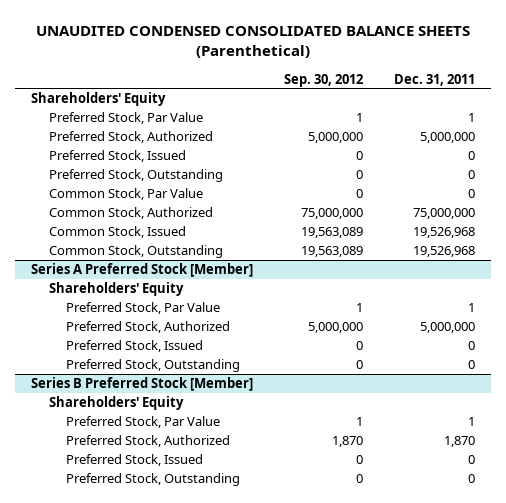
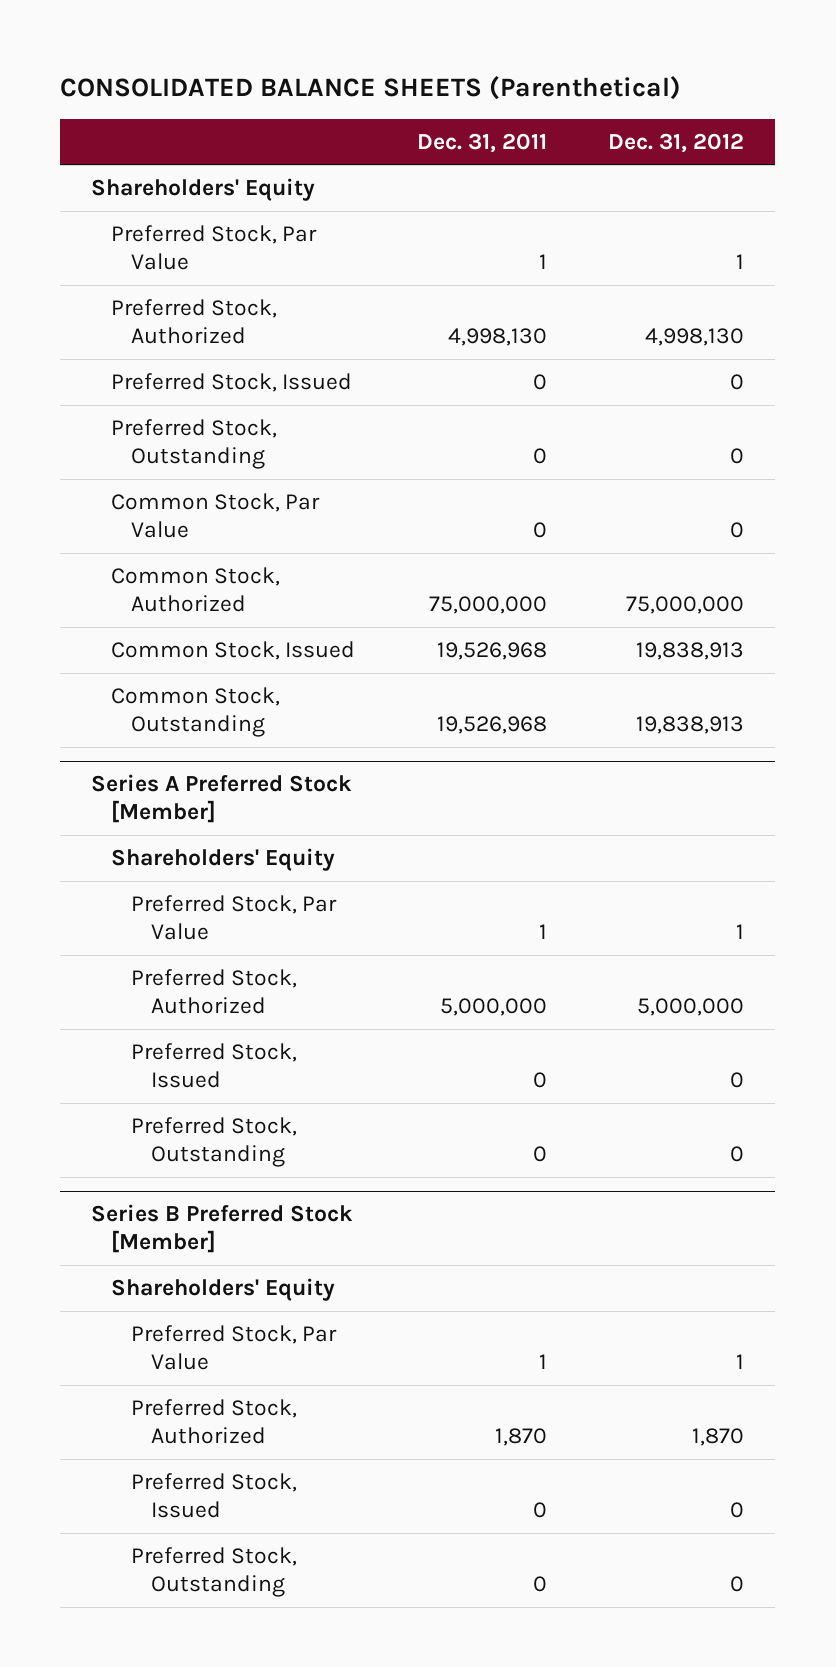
[36,25,471,59] UNAUDITED CONDENSED CONSOLIDATED BALANCE SHEETS (Parenthetical) -> [60,75,682,100] CONSOLIDATED BALANCE SHEETS (Parenthetical)
[284,73,364,87] Sep. 30, 2012 -> none
none -> [608,132,745,153] Dec. 31, 2012
[420,132,476,144] 5,000,000 -> [447,328,547,347] 4,998,130

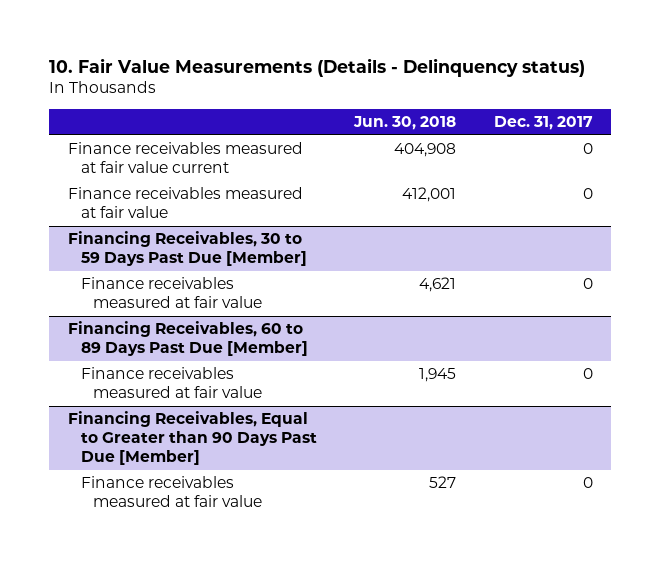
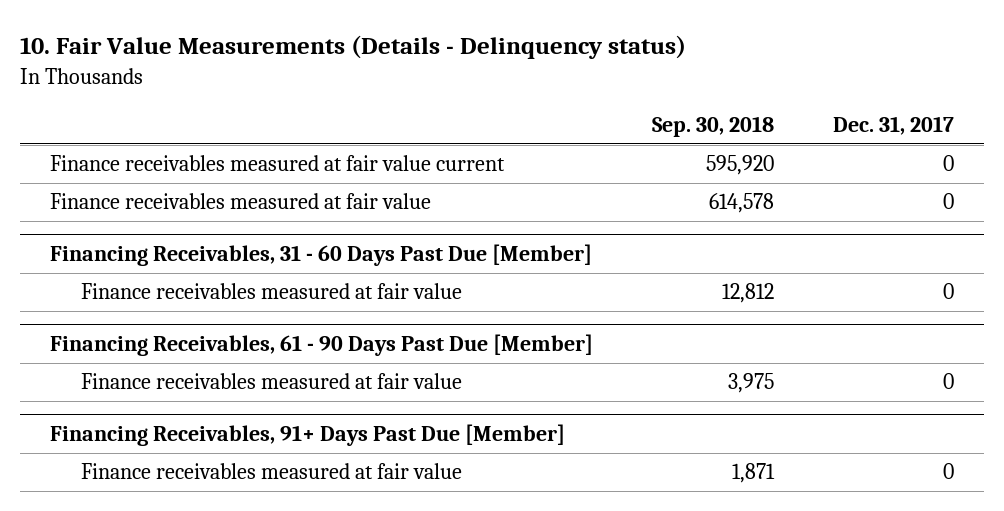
[353,116,457,131] Jun. 30, 2018 -> none
none -> [652,116,775,138] Sep. 30, 2018
[67,231,307,267] Financing Receivables, 30 to 59 Days Past Due [Member] -> [49,244,592,267] Financing Receivables, 31 - 60 Days Past Due [Member]
[67,321,308,357] Financing Receivables, 60 to 89 Days Past Due [Member] -> [49,334,593,357] Financing Receivables, 61 - 90 Days Past Due [Member]
[67,411,317,466] Financing Receivables, Equal to Greater than 90 Days Past Due [Member] -> [49,424,565,447] Financing Receivables, 91+ Days Past Due [Member]

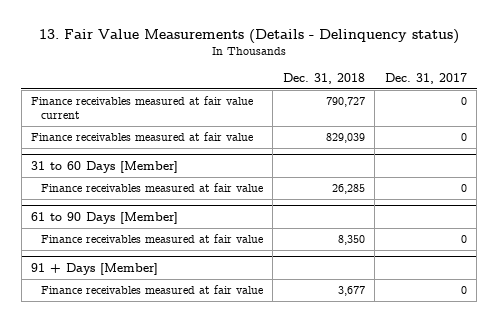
[20,35,687,60] 10. Fair Value Measurements (Details - Delinquency status) -> [39,29,460,45] 13. Fair Value Measurements (Details - Delinquency status)
[652,116,775,138] Sep. 30, 2018 -> none
none -> [282,72,365,84] Dec. 31, 2018
[49,244,592,267] Financing Receivables, 31 - 60 Days Past Due [Member] -> [31,161,179,174] 31 to 60 Days [Member]
[49,334,593,357] Financing Receivables, 61 - 90 Days Past Due [Member] -> [31,212,179,225] 61 to 90 Days [Member]
[49,424,565,447] Financing Receivables, 91+ Days Past Due [Member] -> [31,263,159,276] 91 + Days [Member]

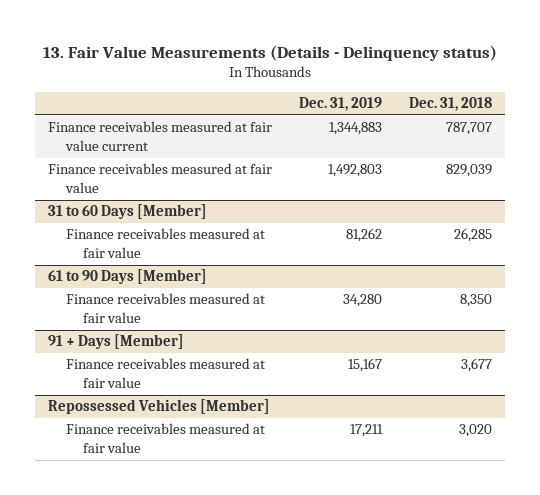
[384,72,467,84] Dec. 31, 2017 -> none
none -> [299,97,383,112] Dec. 31, 2019
[325,97,365,108] 790,727 -> [445,122,492,136] 787,707
none -> [48,399,271,415] Repossessed Vehicles [Member]
none -> [65,423,265,454] Finance receivables measured at fair value

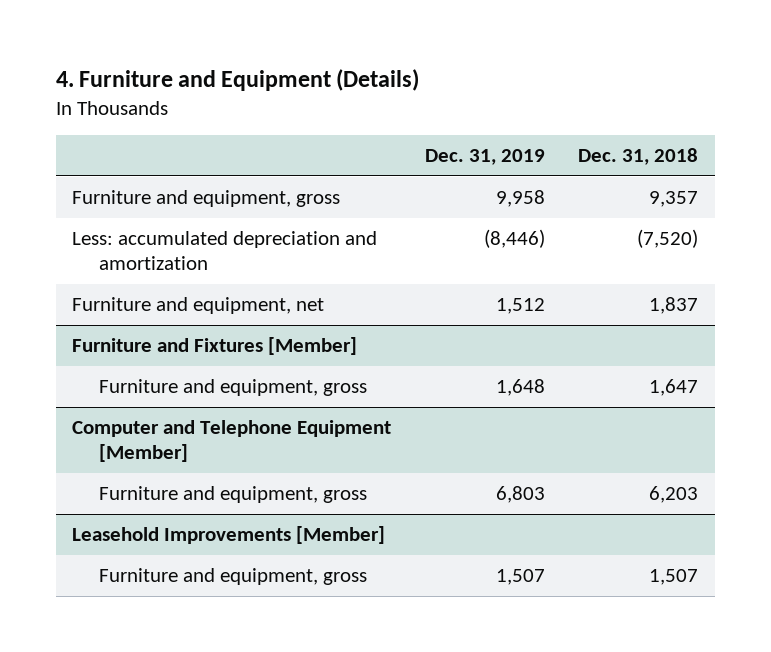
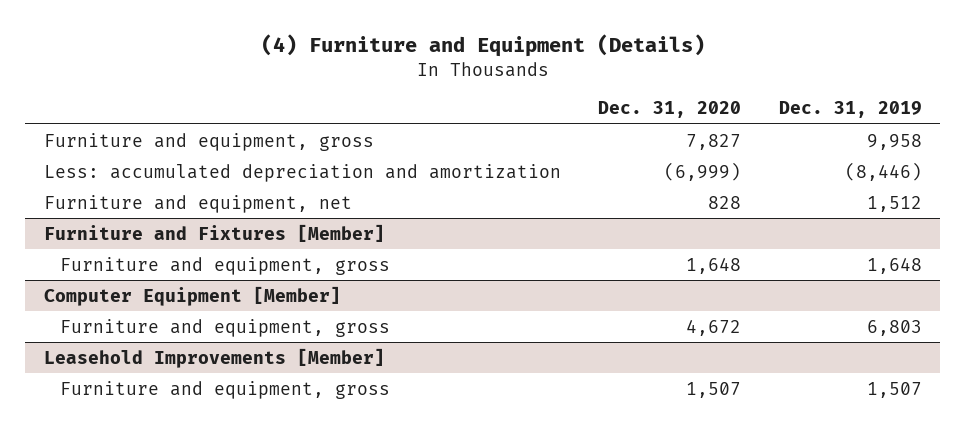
[55,69,419,92] 4. Furniture and Equipment (Details) -> [260,34,705,58] (4) Furniture and Equipment (Details)
[578,148,699,166] Dec. 31, 2018 -> none
none -> [598,101,742,119] Dec. 31, 2020
[72,419,392,462] Computer and Telephone Equipment [Member] -> [43,285,341,306] Computer Equipment [Member]

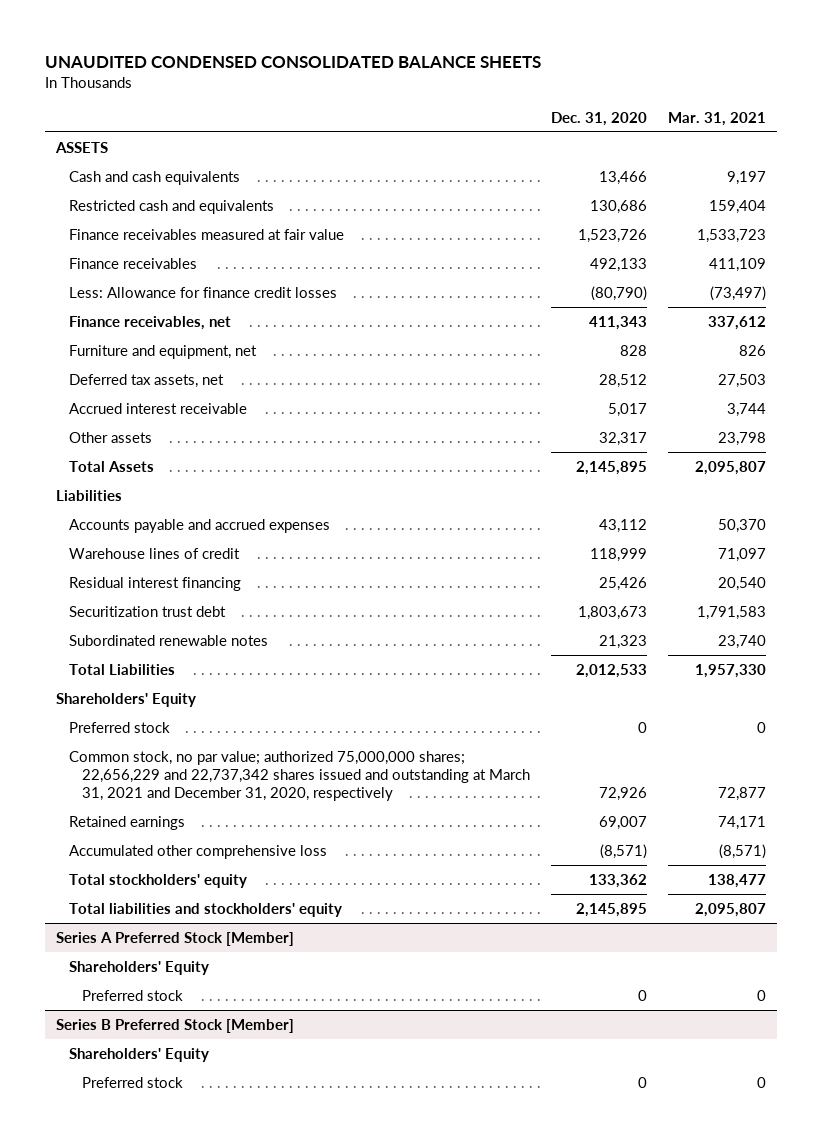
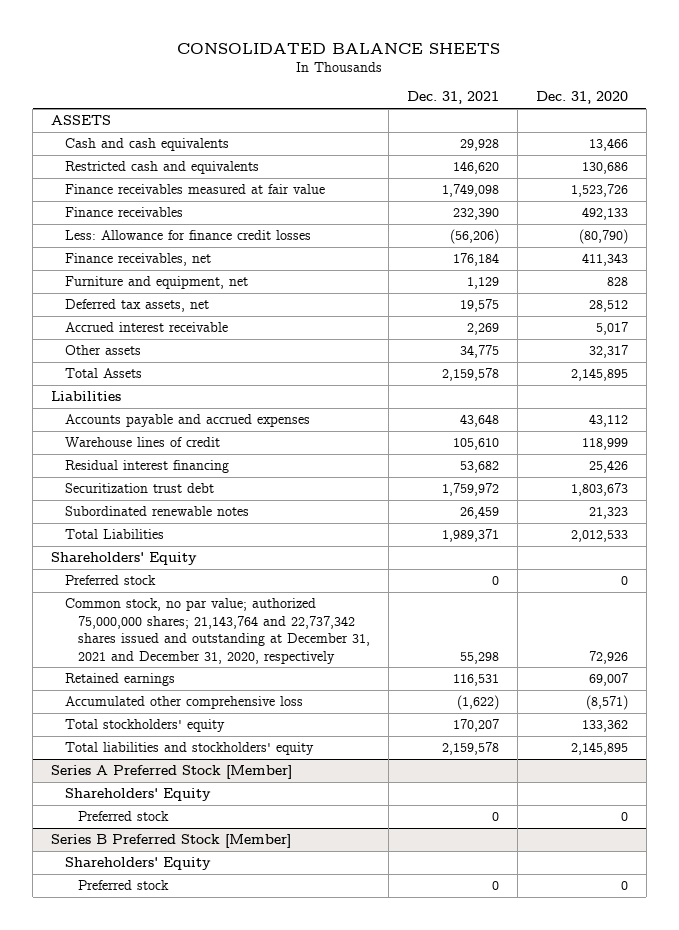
[45,56,542,69] UNAUDITED CONDENSED CONSOLIDATED BALANCE SHEETS -> [177,42,501,54] CONSOLIDATED BALANCE SHEETS
[668,111,767,126] Mar. 31, 2021 -> none
none -> [407,91,500,105] Dec. 31, 2021
[68,750,531,801] Common stock, no par value; authorized 75,000,000 shares; 22,656,229 and 22,737,342 shares issued and outstanding at March 31, 2021 and December 31, 2020, respectively -> [64,598,371,664] Common stock, no par value; authorized 75,000,000 shares; 21,143,764 and 22,737,342 shares issued and outstanding at December 31, 2021 and December 31, 2020, respectively

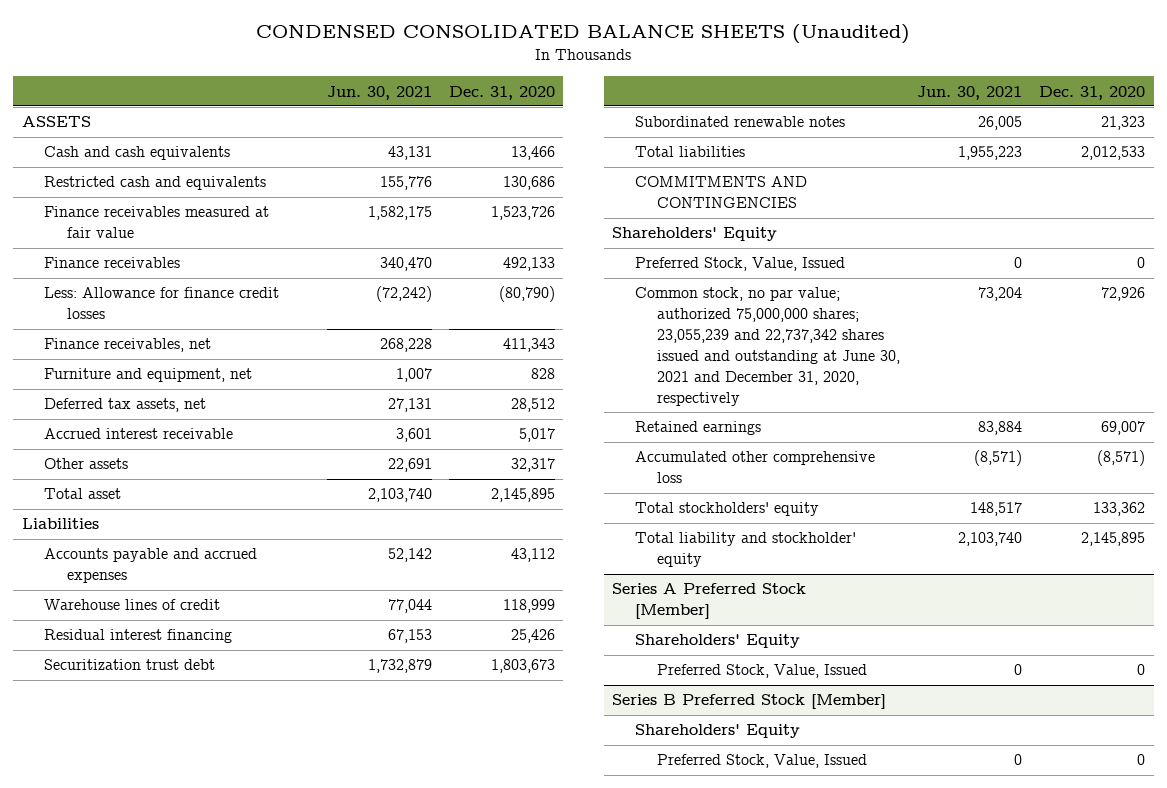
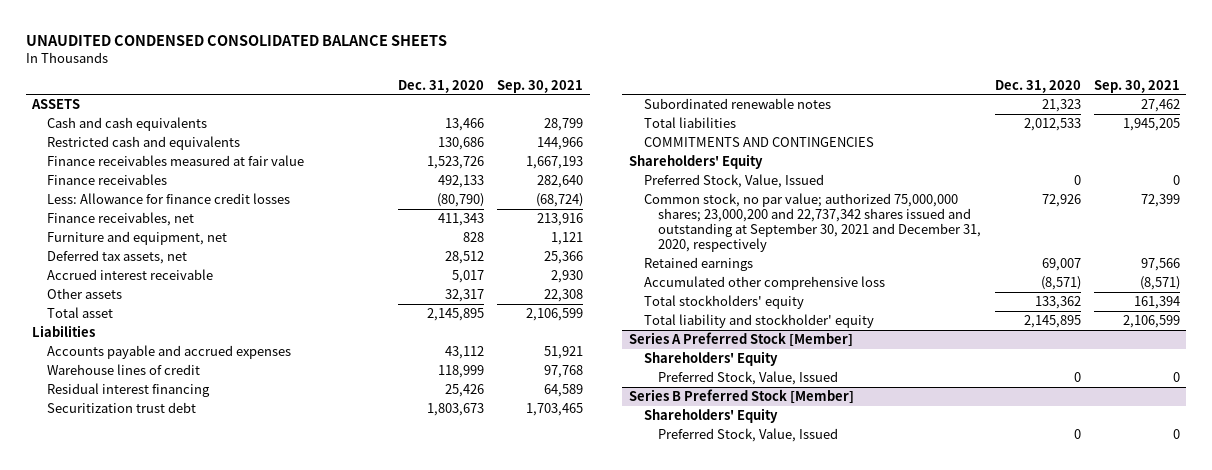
[256,24,911,45] CONDENSED CONSOLIDATED BALANCE SHEETS (Unaudited) -> [25,34,447,46] UNAUDITED CONDENSED CONSOLIDATED BALANCE SHEETS
[326,85,432,100] Jun. 30, 2021 -> none
none -> [497,79,584,93] Sep. 30, 2021
[634,287,901,407] Common stock, no par value; authorized 75,000,000 shares; 23,055,239 and 22,737,342 shares issued and outstanding at June 30, 2021 and December 31, 2020, respectively -> [643,192,982,253] Common stock, no par value; authorized 75,000,000 shares; 23,000,200 and 22,737,342 shares issued and outstanding at September 30, 2021 and December 31, 2020, respectively

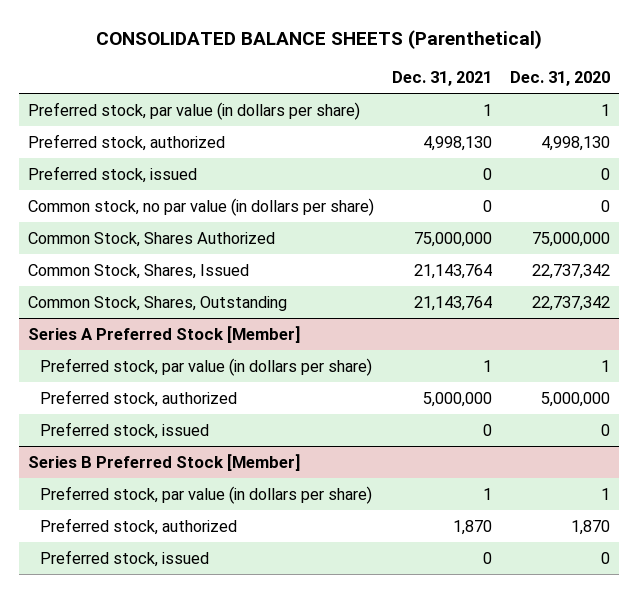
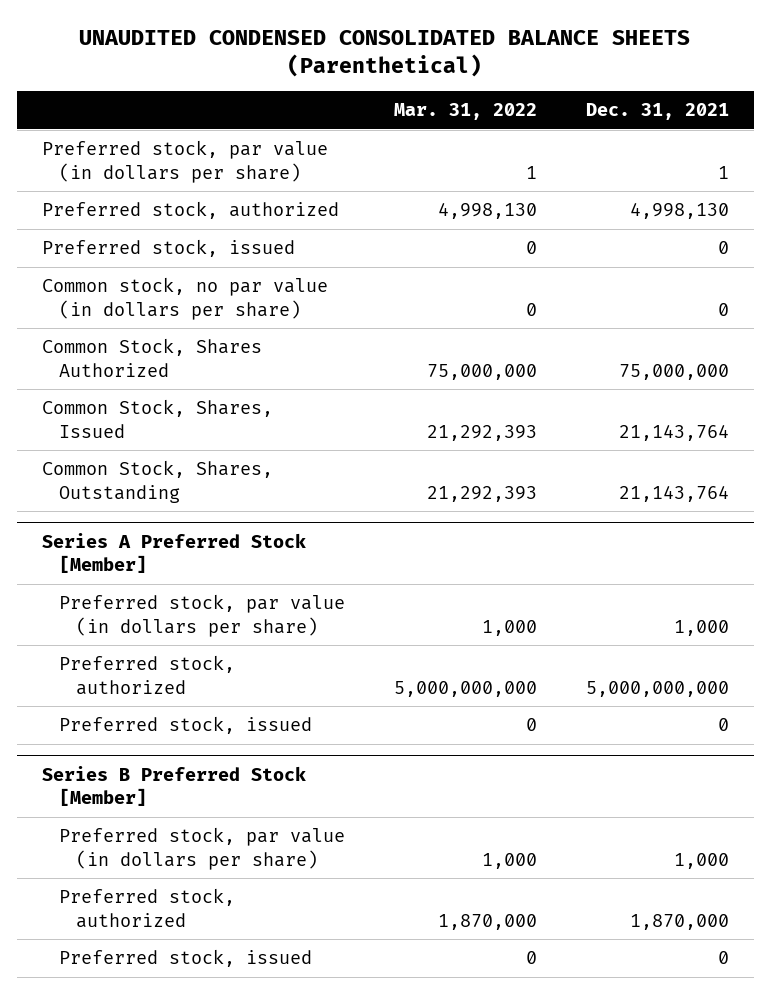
[96,29,543,49] CONSOLIDATED BALANCE SHEETS (Parenthetical) -> [79,30,691,78] UNAUDITED CONDENSED CONSOLIDATED BALANCE SHEETS (Parenthetical)
[510,71,611,87] Dec. 31, 2020 -> none
none -> [394,103,538,121] Mar. 31, 2022
[483,359,493,372] 1 -> [674,619,730,636] 1,000
[423,391,493,407] 5,000,000 -> [586,680,730,697] 5,000,000,000
[483,487,493,500] 1 -> [674,852,730,869] 1,000
[453,519,493,535] 1,870 -> [630,913,730,930] 1,870,000

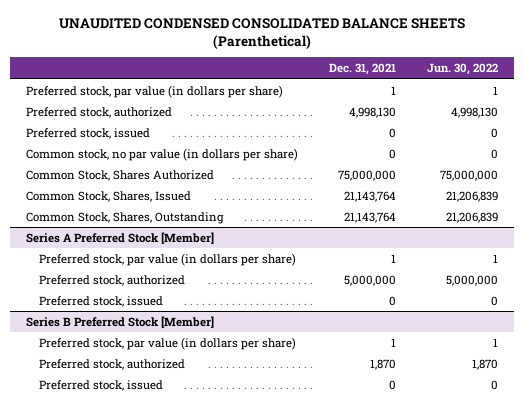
[394,103,538,121] Mar. 31, 2022 -> none
none -> [427,63,499,76] Jun. 30, 2022
[674,619,730,636] 1,000 -> [390,253,396,263] 1
[586,680,730,697] 5,000,000,000 -> [343,274,396,286] 5,000,000
[674,852,730,869] 1,000 -> [390,337,396,347] 1
[630,913,730,930] 1,870,000 -> [369,358,396,370] 1,870

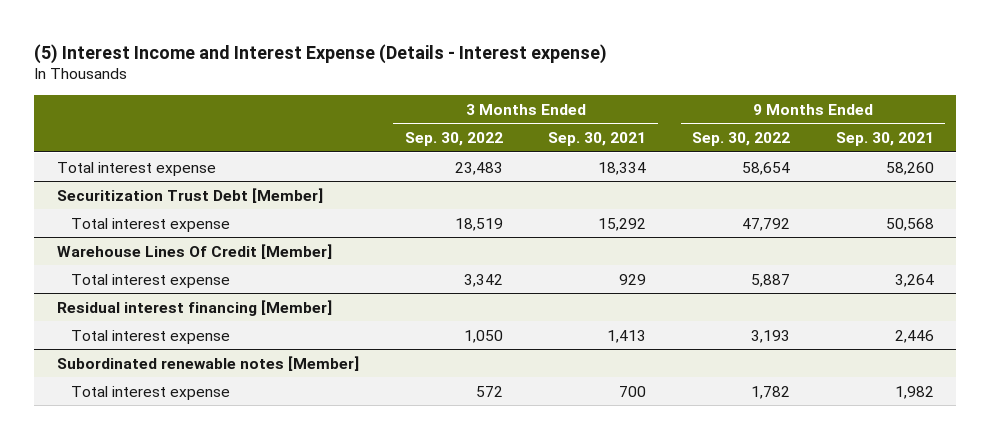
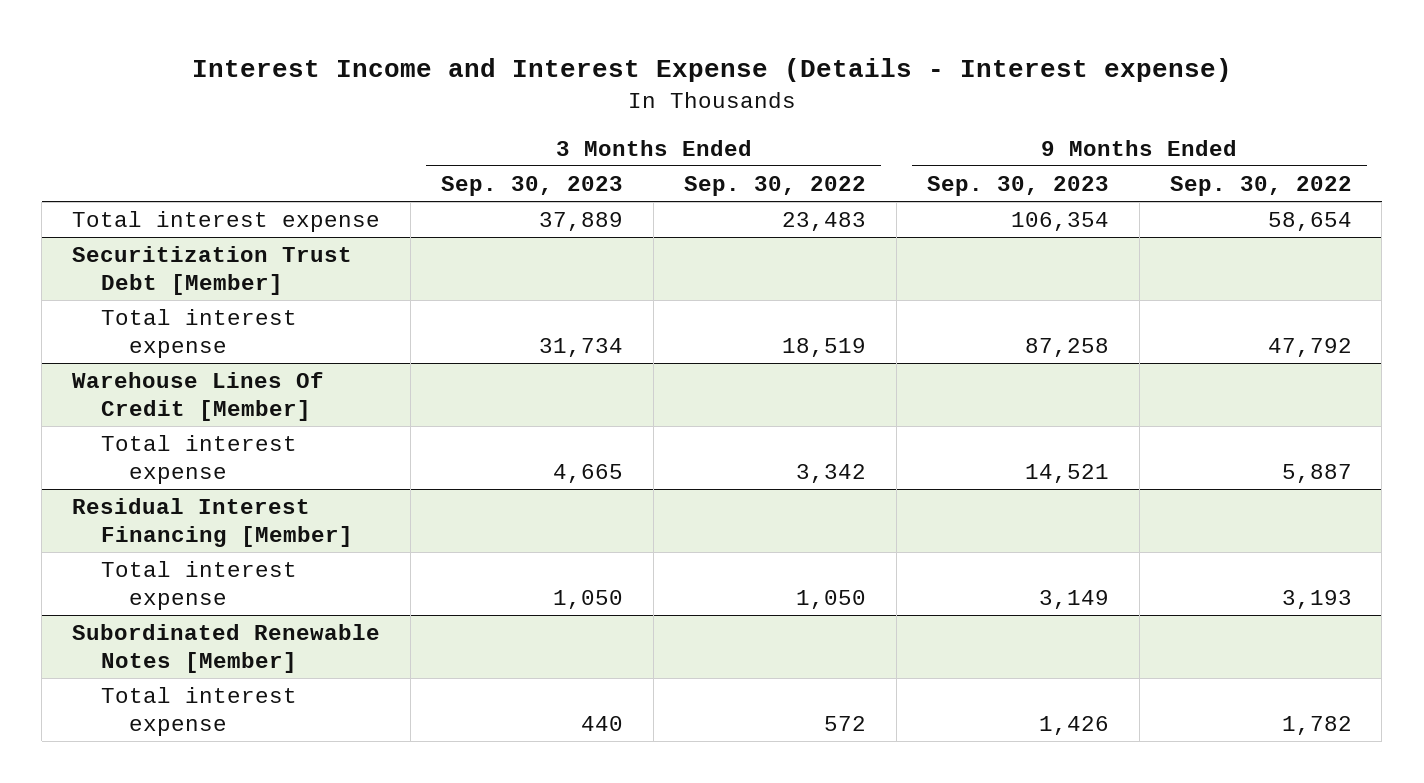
[34,43,608,64] (5) Interest Income and Interest Expense (Details - Interest expense) -> [191,58,1232,83] Interest Income and Interest Expense (Details - Interest expense)
[548,132,647,147] Sep. 30, 2021 -> none
[835,132,934,147] Sep. 30, 2021 -> none
none -> [441,176,624,197] Sep. 30, 2023
none -> [926,176,1109,197] Sep. 30, 2023
[57,299,333,316] Residual interest financing [Member] -> [72,498,353,547] Residual Interest Financing [Member]
[57,355,360,371] Subordinated renewable notes [Member] -> [72,624,381,673] Subordinated Renewable Notes [Member]

